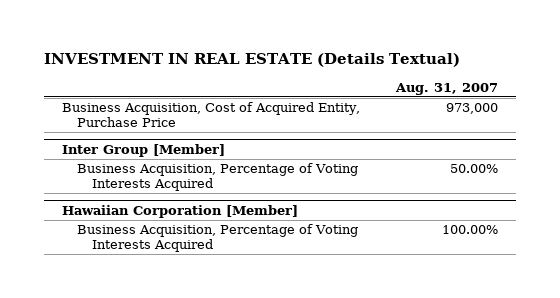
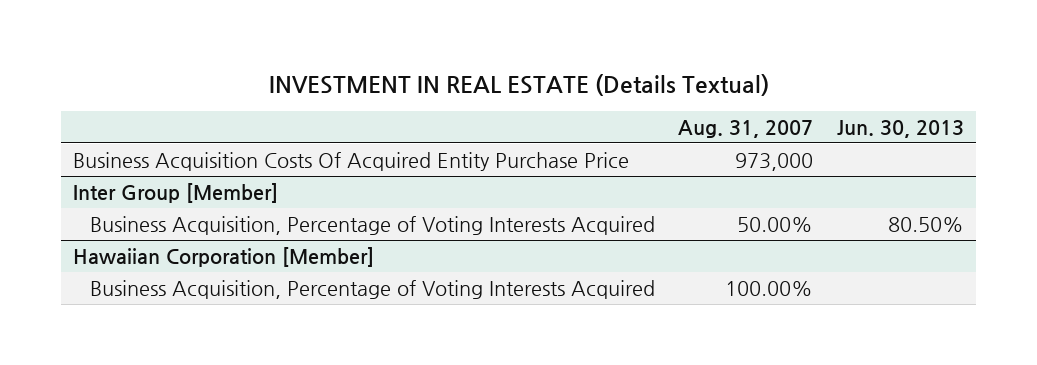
none -> [837,119,965,138] Jun. 30, 2013
[62,102,361,128] Business Acquisition, Cost of Acquired Entity, Purchase Price -> [72,151,629,171] Business Acquisition Costs Of Acquired Entity Purchase Price

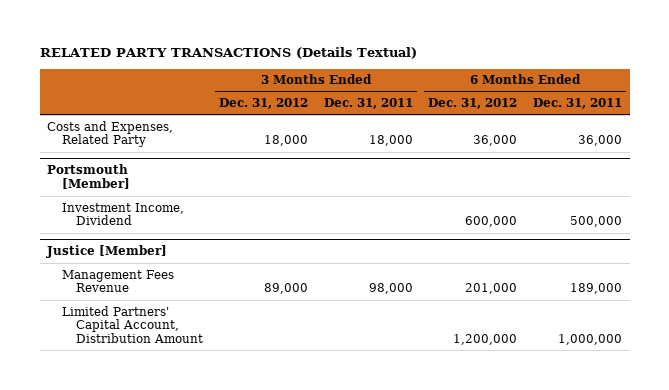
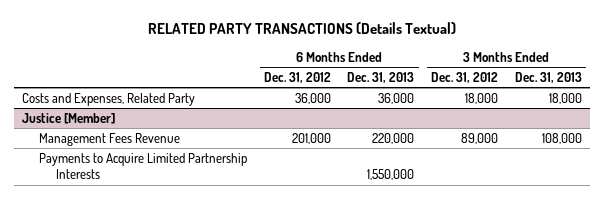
[323,97,413,109] Dec. 31, 2011 -> none
[532,97,622,109] Dec. 31, 2011 -> none
none -> [347,71,415,83] Dec. 31, 2013
none -> [514,71,582,83] Dec. 31, 2013
[47,164,130,190] Portsmouth [Member] -> none
[61,202,184,226] Investment Income, Dividend -> none
[61,305,204,344] Limited Partners' Capital Account, Distribution Amount -> none
none -> [39,152,248,180] Payments to Acquire Limited Partnership Interests

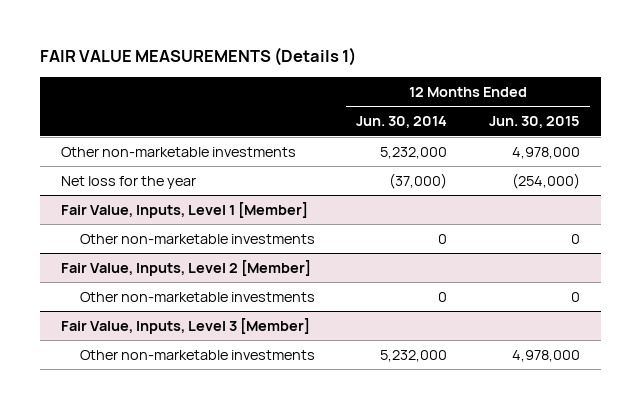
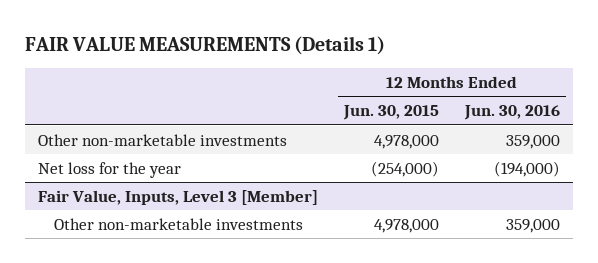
[356,116,448,129] Jun. 30, 2014 -> none
none -> [463,105,560,121] Jun. 30, 2016
[60,201,308,218] Fair Value, Inputs, Level 1 [Member] -> none
[79,233,315,244] Other non-marketable investments -> none
[60,259,311,276] Fair Value, Inputs, Level 2 [Member] -> none
[79,291,315,302] Other non-marketable investments -> none

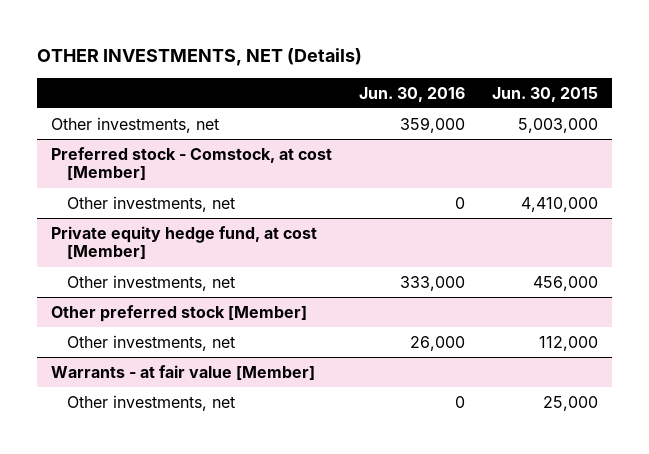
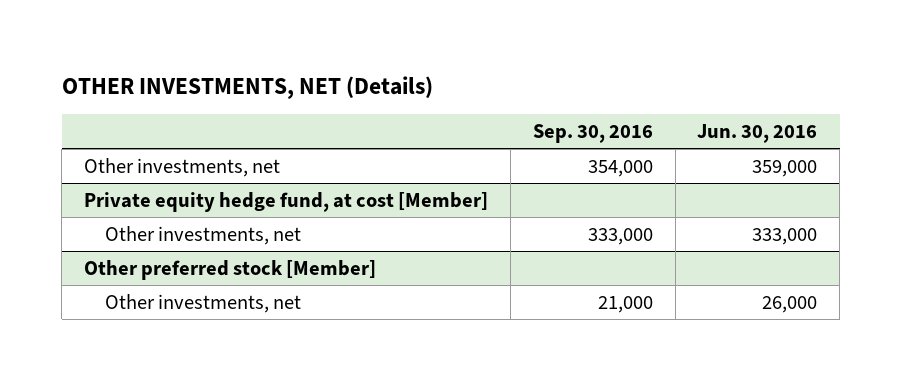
[492,86,599,102] Jun. 30, 2015 -> none
none -> [532,124,653,144] Sep. 30, 2016
[50,146,332,181] Preferred stock - Comstock, at cost [Member] -> none
[67,195,236,212] Other investments, net -> none
[50,364,315,380] Warrants - at fair value [Member] -> none
[67,394,236,411] Other investments, net -> none

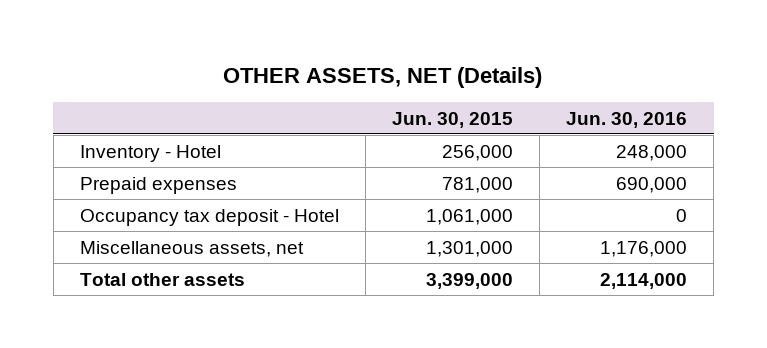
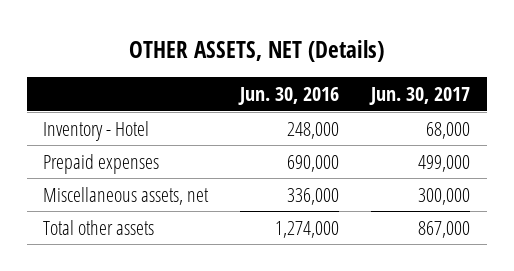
[391,111,513,128] Jun. 30, 2015 -> none
none -> [369,87,471,106] Jun. 30, 2017
[79,208,339,226] Occupancy tax deposit - Hotel -> none
[599,240,687,257] 1,176,000 -> [287,187,340,205] 336,000
[599,272,687,289] 2,114,000 -> [275,220,340,238] 1,274,000

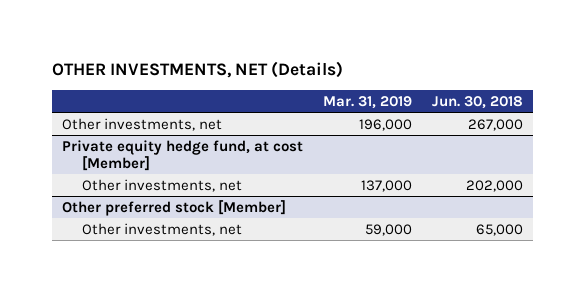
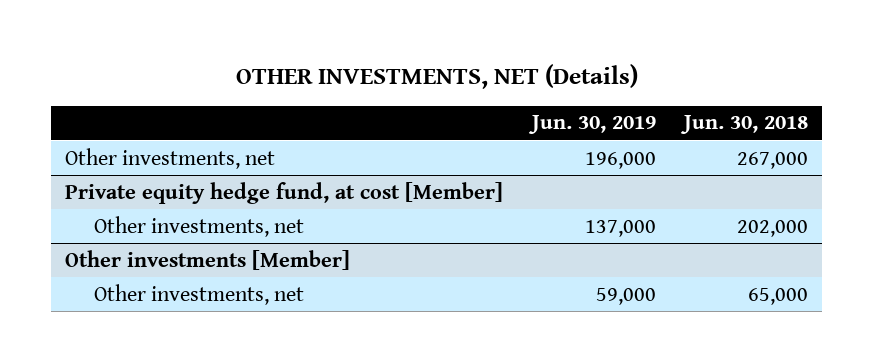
[323,96,413,110] Mar. 31, 2019 -> none
none -> [527,115,656,135] Jun. 30, 2019
[61,199,286,216] Other preferred stock [Member] -> [65,249,351,270] Other investments [Member]

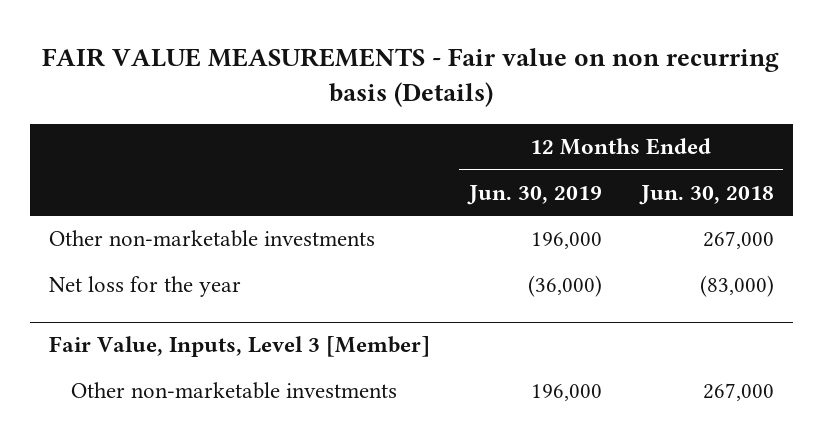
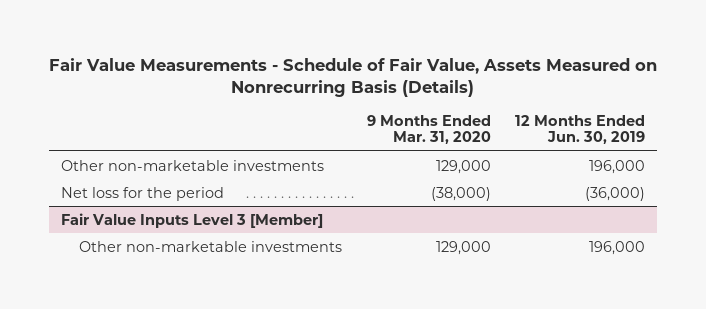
[42,47,780,108] FAIR VALUE MEASUREMENTS - Fair value on non recurring basis (Details) -> [48,57,657,97] Fair Value Measurements - Schedule of Fair Value, Assets Measured on Nonrecurring Basis (Details)
[638,184,774,205] Jun. 30, 2018 -> none
none -> [366,114,491,145] 9 Months Ended Mar. 31, 2020
[49,276,242,298] Net loss for the year -> [60,186,224,201] Net loss for the period
[49,336,431,358] Fair Value, Inputs, Level 3 [Member] -> [60,212,323,228] Fair Value Inputs Level 3 [Member]

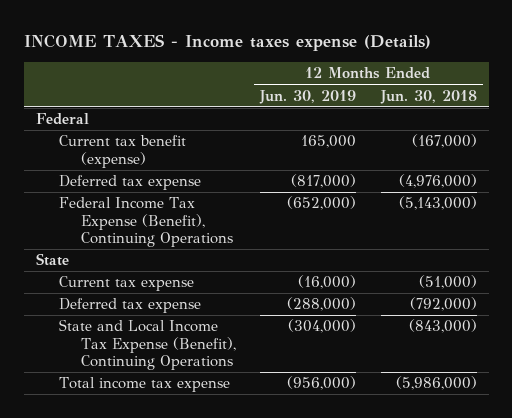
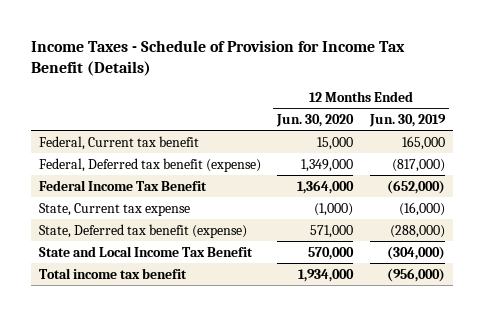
[23,33,431,51] INCOME TAXES - Income taxes expense (Details) -> [30,39,405,76] Income Taxes - Schedule of Provision for Income Tax Benefit (Details)
[379,89,477,104] Jun. 30, 2018 -> none
none -> [276,113,355,127] Jun. 30, 2020
[35,113,89,126] Federal -> none
[35,253,69,267] State -> none
[58,135,186,168] Current tax benefit (expense) -> [38,135,199,150] Federal, Current tax benefit
[58,175,201,191] Deferred tax expense -> [38,157,261,172] Federal, Deferred tax benefit (expense)
[58,197,234,247] Federal Income Tax Expense (Benefit), Continuing Operations -> [38,179,207,191] Federal Income Tax Benefit
[58,276,194,292] Current tax expense -> [38,202,190,216] State, Current tax expense
[58,298,201,314] Deferred tax expense -> [38,223,247,238] State, Deferred tax benefit (expense)
[58,319,237,370] State and Local Income Tax Expense (Benefit), Continuing Operations -> [38,245,253,257] State and Local Income Tax Benefit
[58,377,230,393] Total income tax expense -> [38,267,187,279] Total income tax benefit

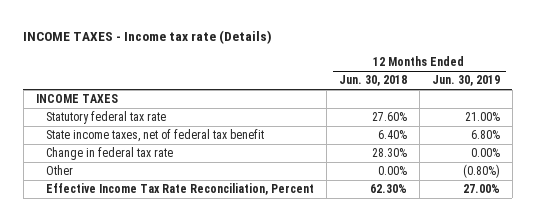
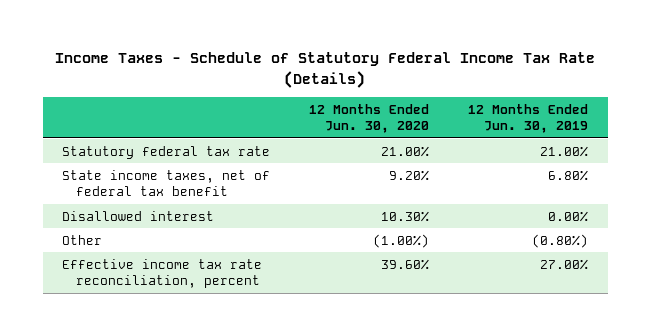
[23,30,273,45] INCOME TAXES - Income tax rate (Details) -> [55,52,596,88] Income Taxes - Schedule of Statutory Federal Income Tax Rate (Details)
[338,75,407,87] Jun. 30, 2018 -> none
none -> [309,103,430,134] 12 Months Ended Jun. 30, 2020
[35,94,118,104] INCOME TAXES -> none
[46,147,174,161] Change in federal tax rate -> none
none -> [62,210,215,221] Disallowed interest
[46,183,315,196] Effective Income Tax Rate Reconciliation, Percent -> [62,258,263,289] Effective income tax rate reconciliation, percent

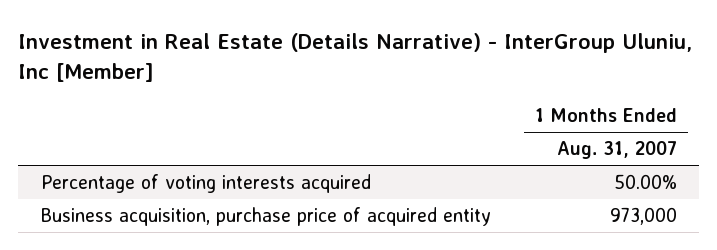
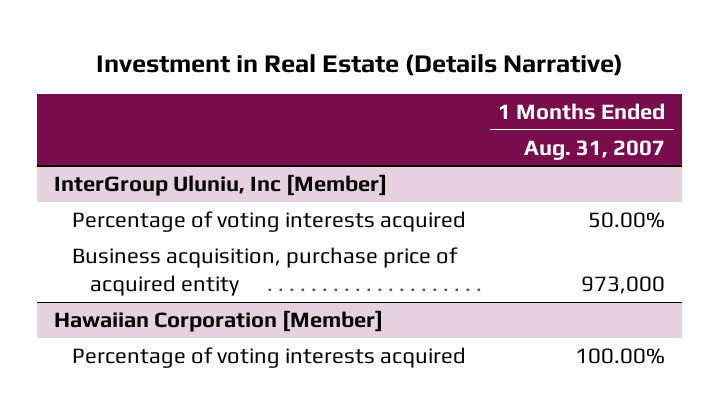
[18,32,693,83] Investment in Real Estate (Details Narrative) - InterGroup Uluniu, Inc [Member] -> [95,53,623,76] Investment in Real Estate (Details Narrative)
none -> [53,174,387,197] InterGroup Uluniu, Inc [Member]
none -> [53,310,383,333] Hawaiian Corporation [Member]
none -> [72,347,467,369] Percentage of voting interests acquired

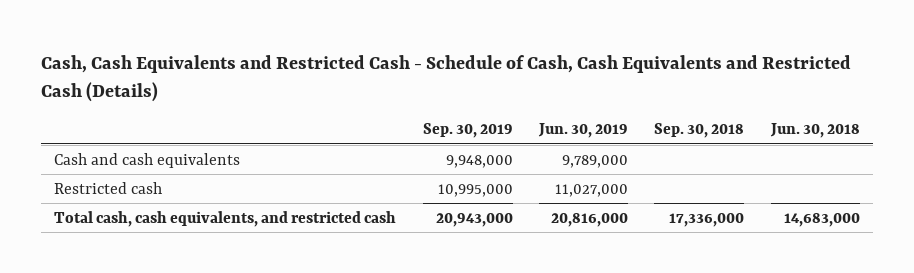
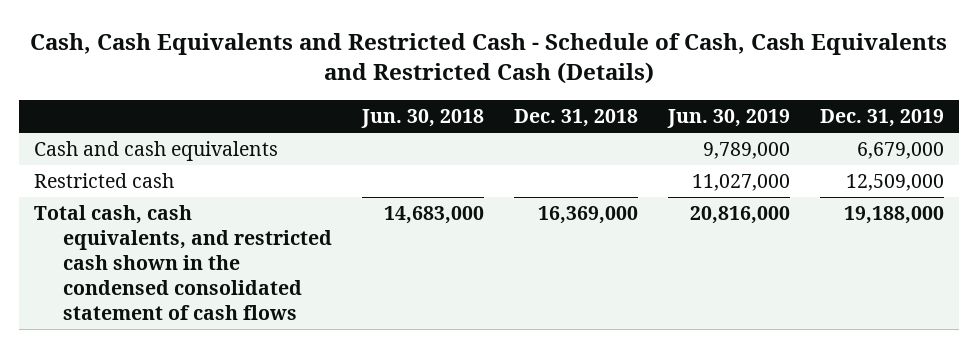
[422,123,513,139] Sep. 30, 2019 -> none
[654,123,745,139] Sep. 30, 2018 -> none
none -> [514,109,639,128] Dec. 31, 2018
none -> [819,109,944,128] Dec. 31, 2019
[54,210,397,227] Total cash, cash equivalents, and restricted cash -> [34,205,333,321] Total cash, cash equivalents, and restricted cash shown in the condensed consolidated statement of cash flows

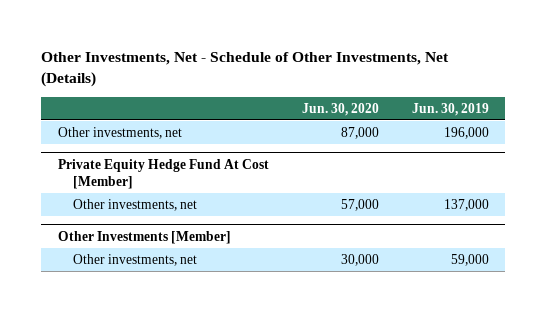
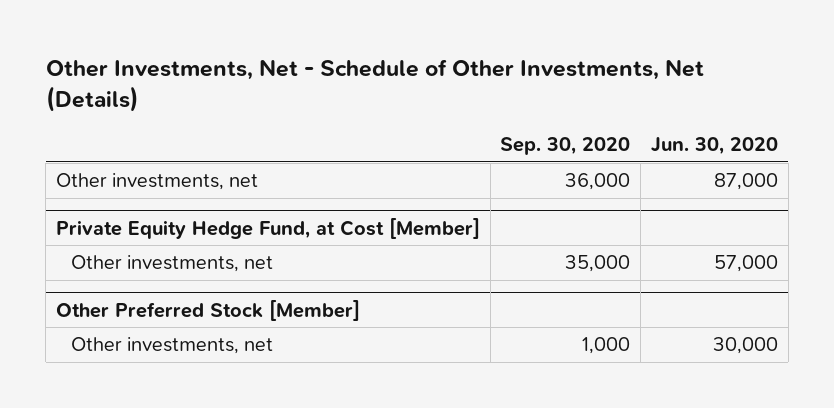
[411,102,489,116] Jun. 30, 2019 -> none
none -> [500,136,631,155] Sep. 30, 2020
[57,158,269,189] Private Equity Hedge Fund At Cost [Member] -> [55,217,480,239] Private Equity Hedge Fund, at Cost [Member]
[57,230,231,244] Other Investments [Member] -> none
none -> [55,299,360,321] Other Preferred Stock [Member]

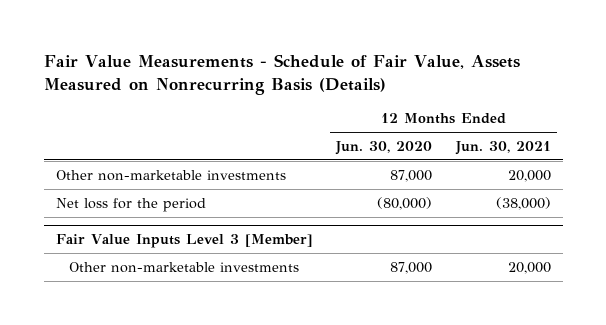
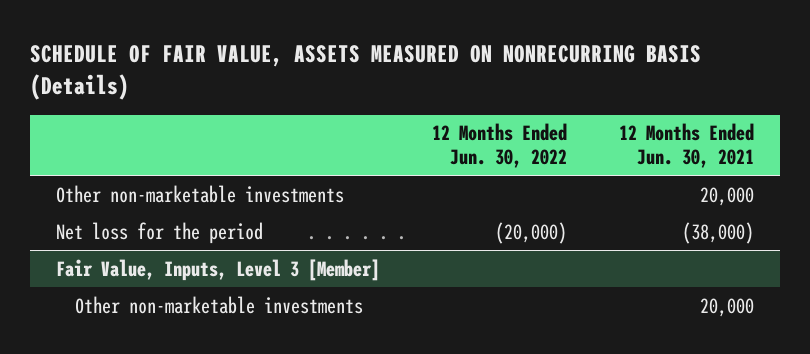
[43,53,520,95] Fair Value Measurements - Schedule of Fair Value, Assets Measured on Nonrecurring Basis (Details) -> [29,44,701,100] SCHEDULE OF FAIR VALUE, ASSETS MEASURED ON NONRECURRING BASIS (Details)
[335,141,433,156] Jun. 30, 2020 -> none
none -> [431,123,567,169] 12 Months Ended Jun. 30, 2022
[55,234,313,249] Fair Value Inputs Level 3 [Member] -> [55,258,380,281] Fair Value, Inputs, Level 3 [Member]

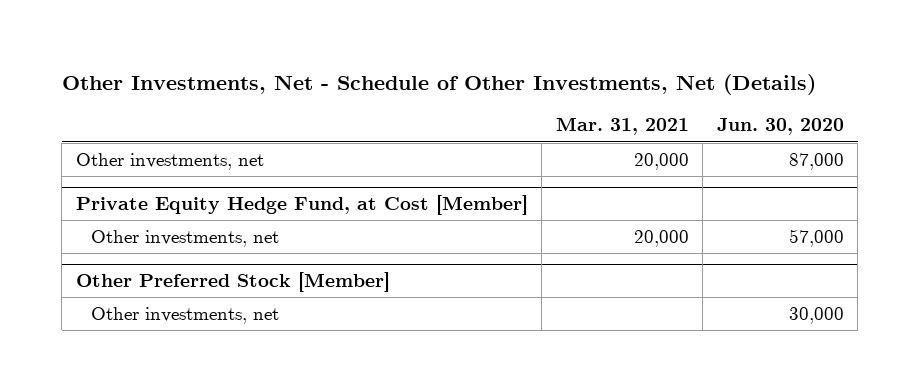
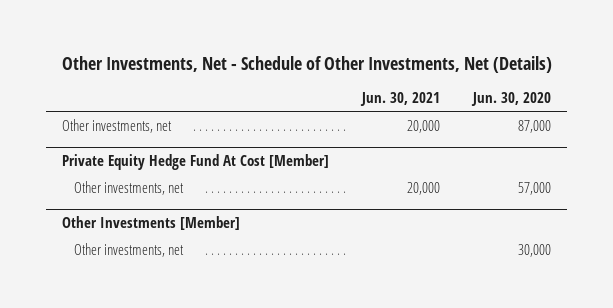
[555,117,689,136] Mar. 31, 2021 -> none
none -> [360,92,441,107] Jun. 30, 2021
[75,195,528,216] Private Equity Hedge Fund, at Cost [Member] -> [62,153,330,170] Private Equity Hedge Fund At Cost [Member]
[75,272,390,293] Other Preferred Stock [Member] -> none
none -> [62,215,241,230] Other Investments [Member]

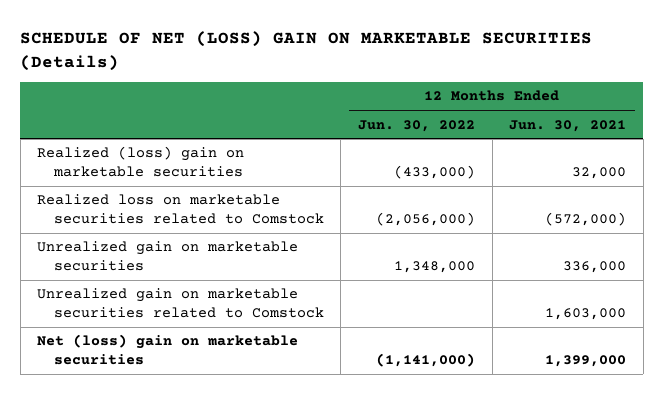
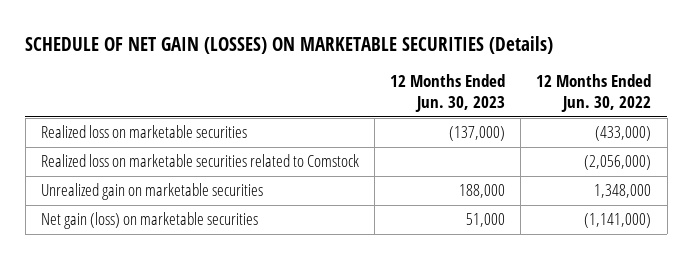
[20,31,593,71] SCHEDULE OF NET (LOSS) GAIN ON MARKETABLE SECURITIES (Details) -> [25,35,554,54] SCHEDULE OF NET GAIN (LOSSES) ON MARKETABLE SECURITIES (Details)
[509,119,627,132] Jun. 30, 2021 -> none
none -> [390,74,506,113] 12 Months Ended Jun. 30, 2023
[37,146,245,177] Realized (loss) gain on marketable securities -> [40,125,247,139] Realized loss on marketable securities
[37,288,324,318] Unrealized gain on marketable securities related to Comstock -> none
[37,334,299,365] Net (loss) gain on marketable securities -> [40,212,258,230] Net gain (loss) on marketable securities

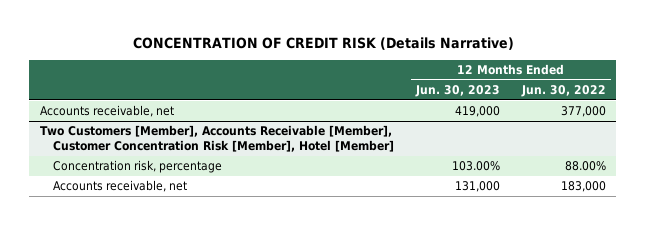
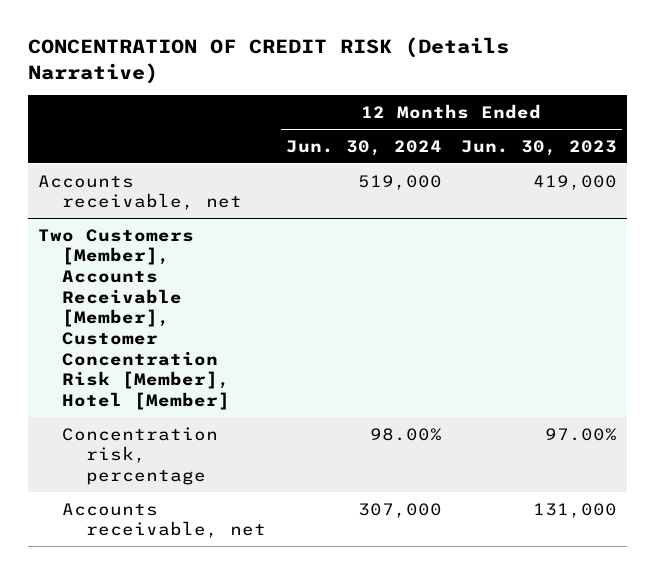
[520,85,606,98] Jun. 30, 2022 -> none
none -> [285,139,442,156] Jun. 30, 2024
[452,161,501,172] 103.00% -> [545,427,618,441] 97.00%

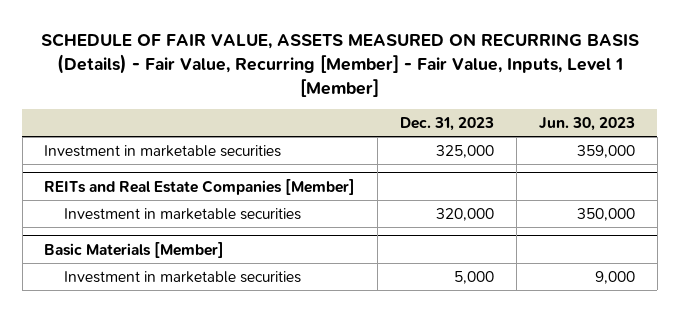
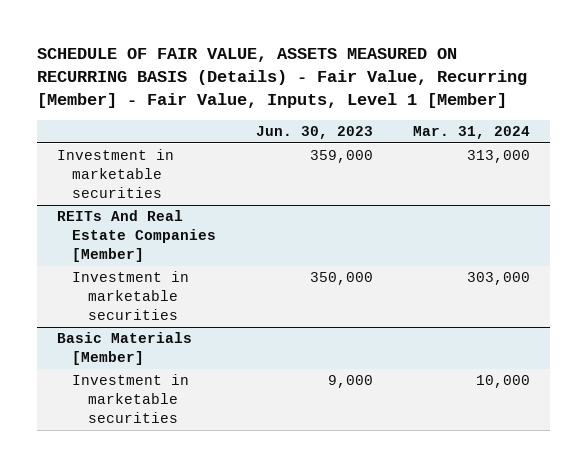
[400,116,495,131] Dec. 31, 2023 -> none
none -> [413,126,531,140] Mar. 31, 2024
[44,178,356,195] REITs and Real Estate Companies [Member] -> [56,210,217,262] REITs And Real Estate Companies [Member]

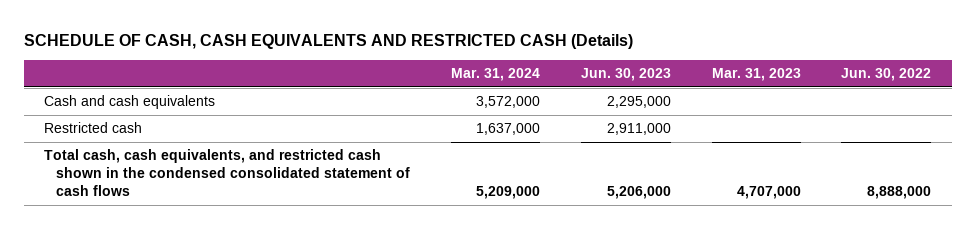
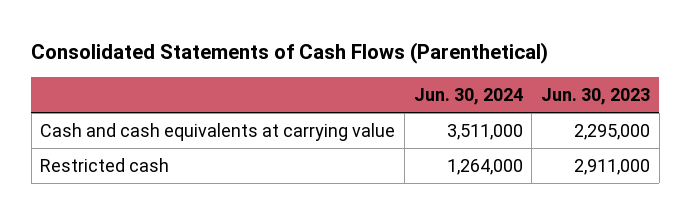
[23,33,633,49] SCHEDULE OF CASH, CASH EQUIVALENTS AND RESTRICTED CASH (Details) -> [31,41,549,64] Consolidated Statements of Cash Flows (Parenthetical)
[450,67,540,81] Mar. 31, 2024 -> none
[711,67,801,81] Mar. 31, 2023 -> none
[841,67,932,81] Jun. 30, 2022 -> none
none -> [413,87,523,105] Jun. 30, 2024
[44,95,216,110] Cash and cash equivalents -> [40,123,396,142] Cash and cash equivalents at carrying value
[44,149,410,197] Total cash, cash equivalents, and restricted cash shown in the condensed consolidated statement of cash flows -> none

